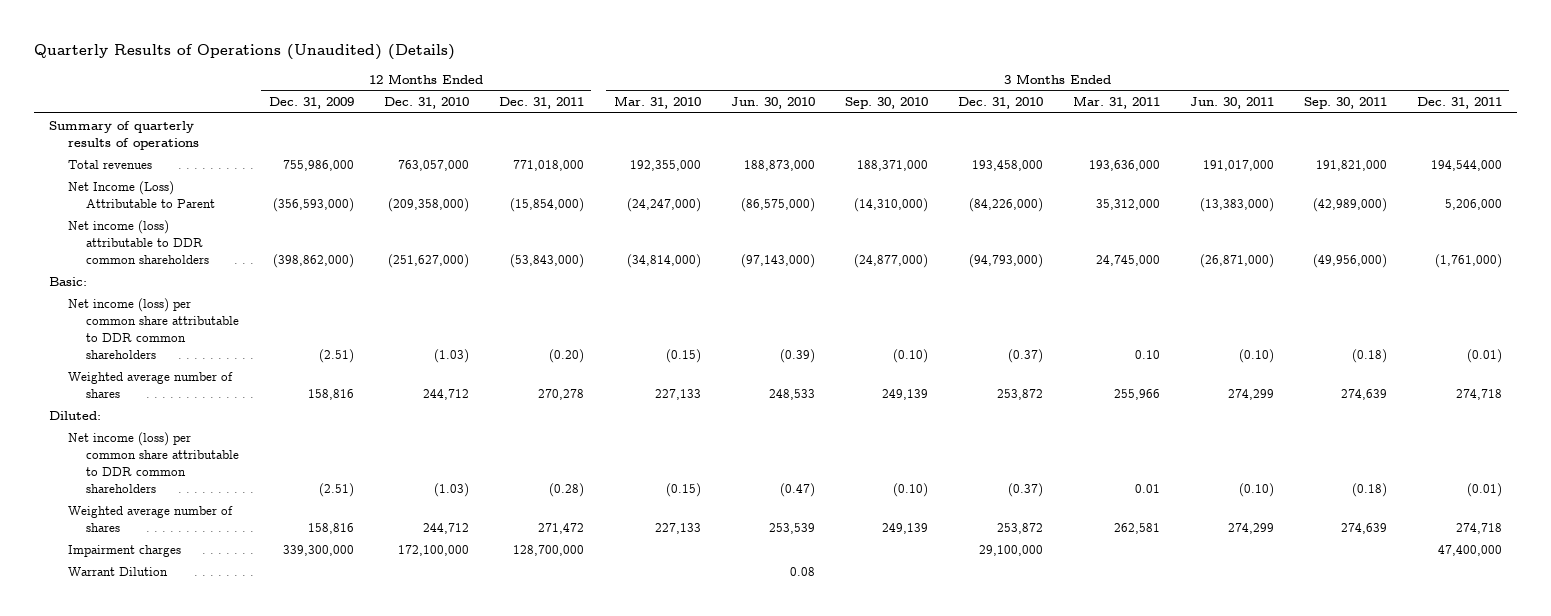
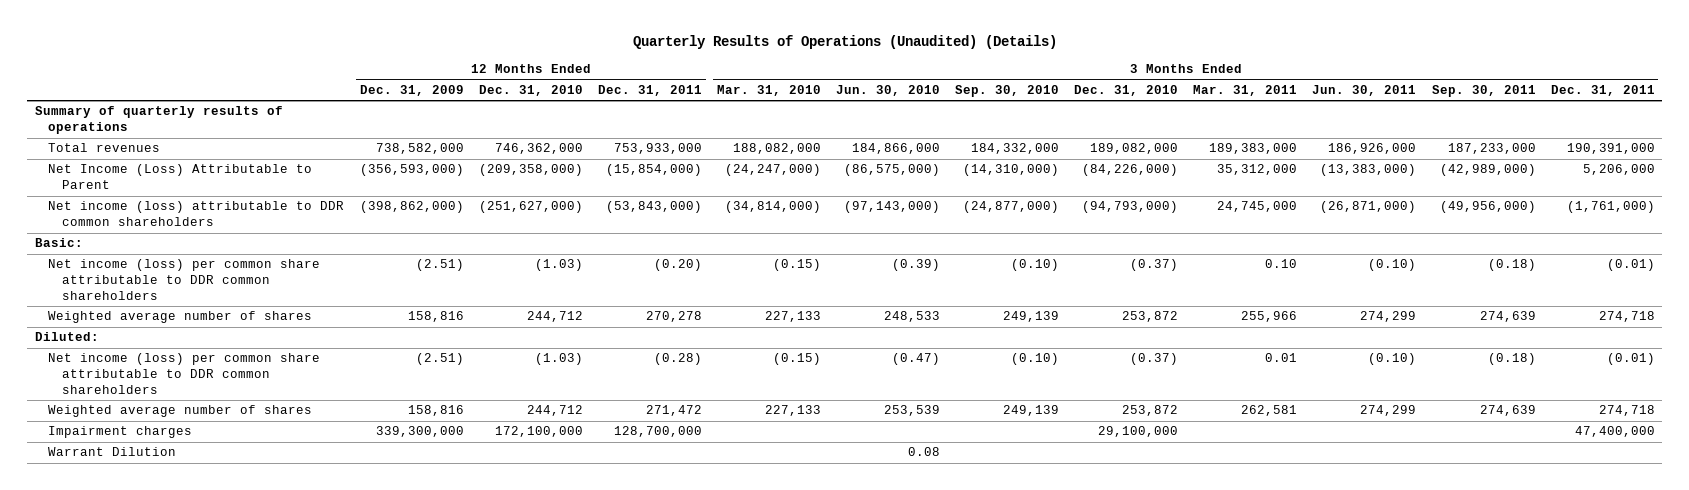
[282,159,354,171] 755,986,000 -> [375,143,464,155] 738,582,000
[397,159,469,171] 763,057,000 -> [494,143,583,155] 746,362,000
[512,159,584,171] 771,018,000 -> [613,143,702,155] 753,933,000
[629,159,701,171] 192,355,000 -> [732,143,821,155] 188,082,000
[743,159,815,171] 188,873,000 -> [851,143,940,155] 184,866,000
[856,159,928,171] 188,371,000 -> [971,143,1060,155] 184,332,000
[971,159,1043,171] 193,458,000 -> [1090,143,1179,155] 189,082,000
[1088,159,1160,171] 193,636,000 -> [1209,143,1298,155] 189,383,000
[1202,159,1274,171] 191,017,000 -> [1328,143,1417,155] 186,926,000
[1315,159,1387,171] 191,821,000 -> [1447,143,1536,155] 187,233,000
[1430,159,1502,171] 194,544,000 -> [1566,143,1655,155] 190,391,000

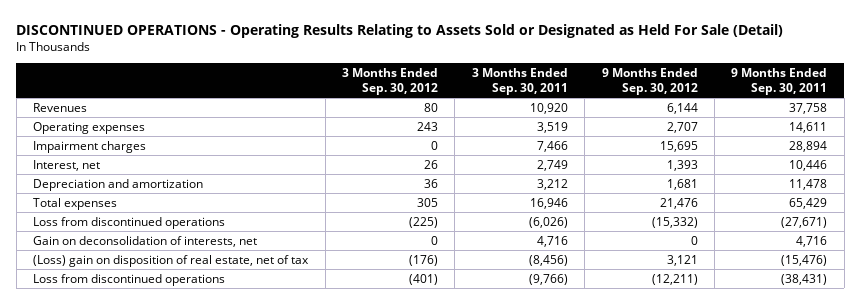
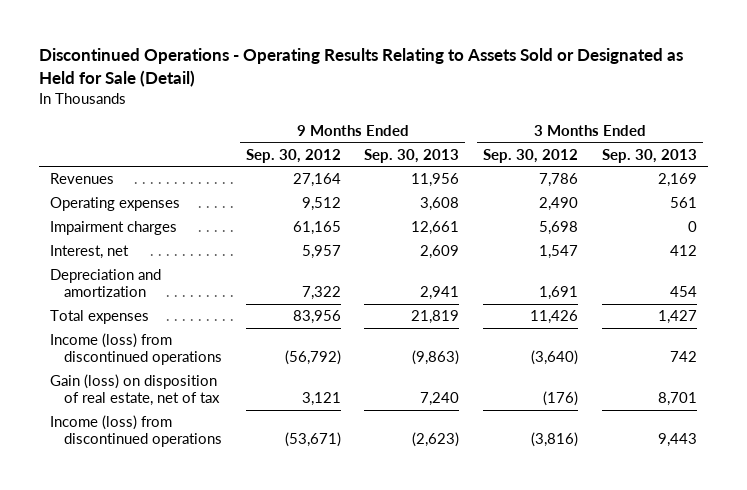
[16,23,784,38] DISCONTINUED OPERATIONS - Operating Results Relating to Assets Sold or Designated as Held For Sale (Detail) -> [38,48,683,88] Discontinued Operations - Operating Results Relating to Assets Sold or Designated as Held for Sale (Detail)
[471,67,568,95] 3 Months Ended Sep. 30, 2011 -> none
[731,67,828,95] 9 Months Ended Sep. 30, 2011 -> none
none -> [364,148,460,163] Sep. 30, 2013
none -> [601,148,697,163] Sep. 30, 2013
[33,235,258,247] Gain on deconsolidation of interests, net -> none
[424,102,439,112] 80 -> [539,173,579,188] 7,786
[666,102,698,114] 6,144 -> [292,173,341,188] 27,164
[417,121,439,131] 243 -> [539,197,579,212] 2,490
[666,121,698,133] 2,707 -> [301,197,341,212] 9,512
[431,140,439,150] 0 -> [539,221,579,236] 5,698
[659,140,698,152] 15,695 -> [292,221,341,236] 61,165
[424,159,439,169] 26 -> [539,245,579,260] 1,547
[666,159,698,171] 1,393 -> [301,245,341,260] 5,957
[424,178,439,188] 36 -> [539,286,579,301] 1,691
[666,178,698,190] 1,681 -> [301,286,341,301] 7,322
[417,197,439,207] 305 -> [530,310,579,325] 11,426
[659,197,698,209] 21,476 -> [292,310,341,325] 83,956
[33,216,226,229] Loss from discontinued operations -> [50,333,223,366] Income (loss) from discontinued operations
[409,216,439,228] (225) -> [531,350,579,366] (3,640)
[651,216,698,228] (15,332) -> [284,350,341,366] (56,792)
[33,254,310,267] (Loss) gain on disposition of real estate, net of tax -> [50,374,221,407] Gain (loss) on disposition of real estate, net of tax
[33,273,226,286] Loss from discontinued operations -> [50,415,223,448] Income (loss) from discontinued operations
[409,273,439,285] (401) -> [531,432,579,448] (3,816)
[651,273,698,285] (12,211) -> [284,432,341,448] (53,671)

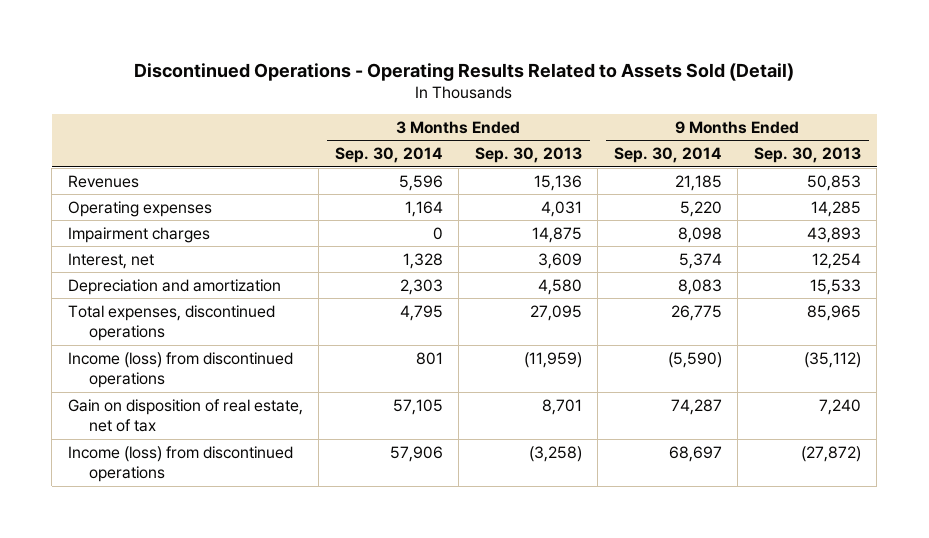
[38,48,683,88] Discontinued Operations - Operating Results Relating to Assets Sold or Designated as Held for Sale (Detail) -> [134,62,795,81] Discontinued Operations - Operating Results Related to Assets Sold (Detail)
[245,148,341,163] Sep. 30, 2012 -> none
[483,148,579,163] Sep. 30, 2012 -> none
none -> [334,147,443,164] Sep. 30, 2014
none -> [613,147,722,164] Sep. 30, 2014
[411,173,460,188] 11,956 -> [806,174,861,191] 50,853
[657,173,697,188] 2,169 -> [533,174,582,191] 15,136
[420,197,460,212] 3,608 -> [810,200,861,217] 14,285
[669,197,697,209] 561 -> [540,200,582,217] 4,031
[411,221,460,236] 12,661 -> [806,226,861,243] 43,893
[687,221,697,233] 0 -> [531,226,582,243] 14,875
[420,245,460,260] 2,609 -> [811,252,861,269] 12,254
[669,245,697,257] 412 -> [537,252,582,269] 3,609
[420,286,460,301] 2,941 -> [809,278,861,295] 15,533
[669,286,697,298] 454 -> [537,278,582,295] 4,580
[50,310,150,325] Total expenses -> [67,304,275,342] Total expenses, discontinued operations
[411,310,460,325] 21,819 -> [806,304,861,321] 85,965
[657,310,697,325] 1,427 -> [529,304,582,321] 27,095
[412,350,460,366] (9,863) -> [803,351,861,368] (35,112)
[669,351,697,363] 742 -> [523,351,582,368] (11,959)
[50,374,221,407] Gain (loss) on disposition of real estate, net of tax -> [67,398,303,433] Gain on disposition of real estate, net of tax
[412,432,460,448] (2,623) -> [800,445,861,462] (27,872)
[657,433,697,448] 9,443 -> [528,445,582,462] (3,258)

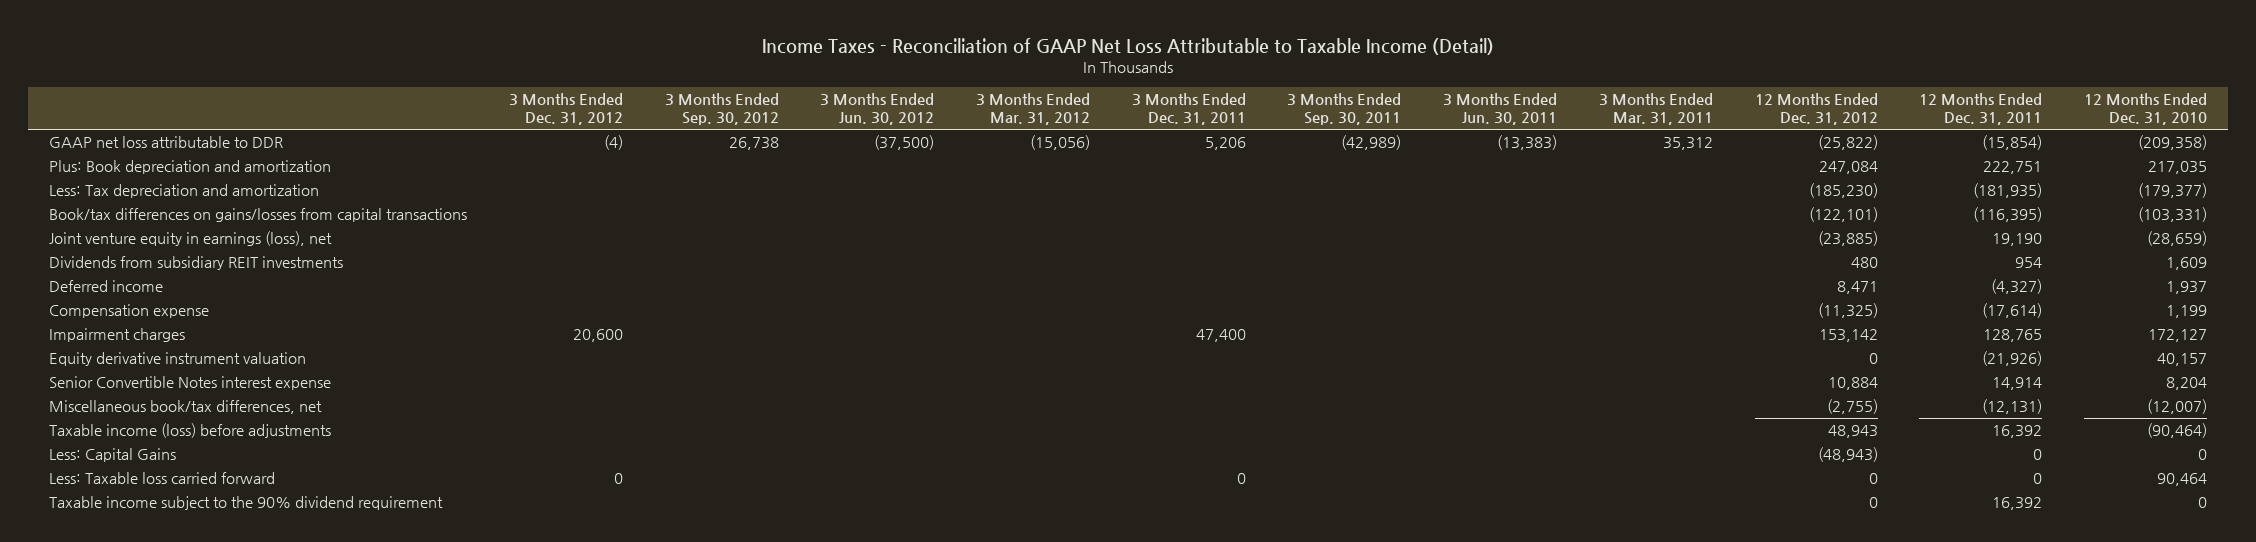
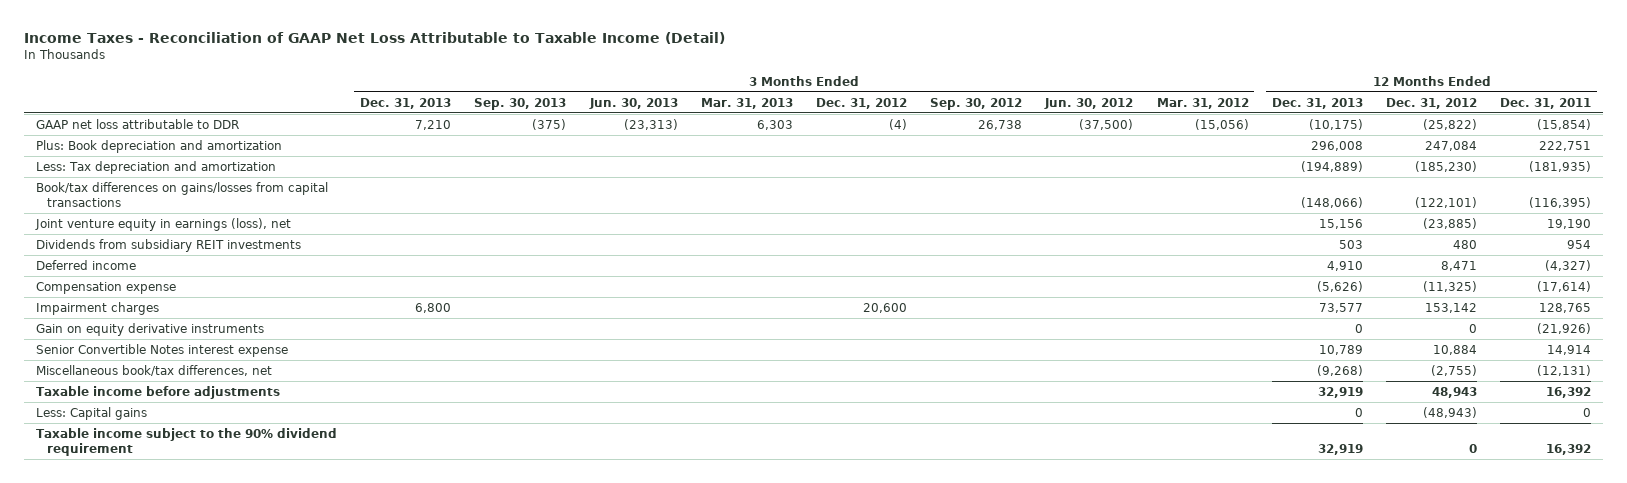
[1131,93,1246,126] 3 Months Ended Dec. 31, 2011 -> none
[1287,93,1402,126] 3 Months Ended Sep. 30, 2011 -> none
[1443,93,1558,126] 3 Months Ended Jun. 30, 2011 -> none
[1598,93,1713,126] 3 Months Ended Mar. 31, 2011 -> none
[2084,93,2208,126] 12 Months Ended Dec. 31, 2010 -> none
none -> [360,97,452,109] Dec. 31, 2013
none -> [474,97,567,110] Sep. 30, 2013
none -> [588,97,678,109] Jun. 30, 2013
none -> [700,97,793,109] Mar. 31, 2013
none -> [1271,97,1363,109] Dec. 31, 2013
[49,352,307,367] Equity derivative instrument valuation -> [35,322,264,336] Gain on equity derivative instruments
[49,472,276,485] Less: Taxable loss carried forward -> none
[49,423,332,439] Taxable income (loss) before adjustments -> [35,385,280,399] Taxable income before adjustments
[49,448,177,463] Less: Capital Gains -> [35,406,147,420] Less: Capital gains

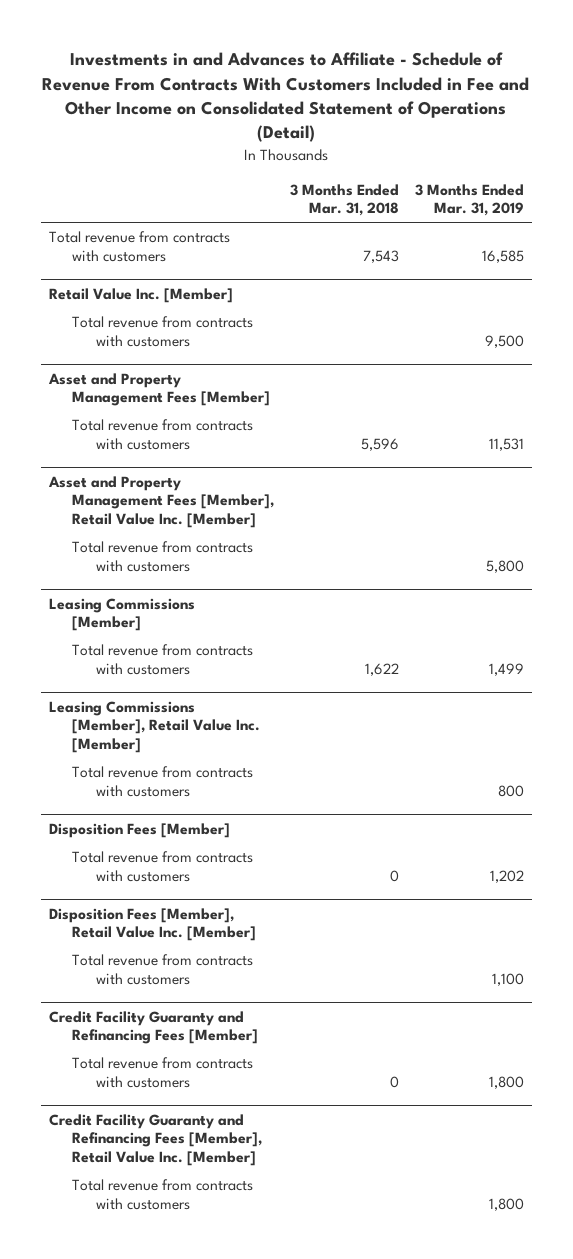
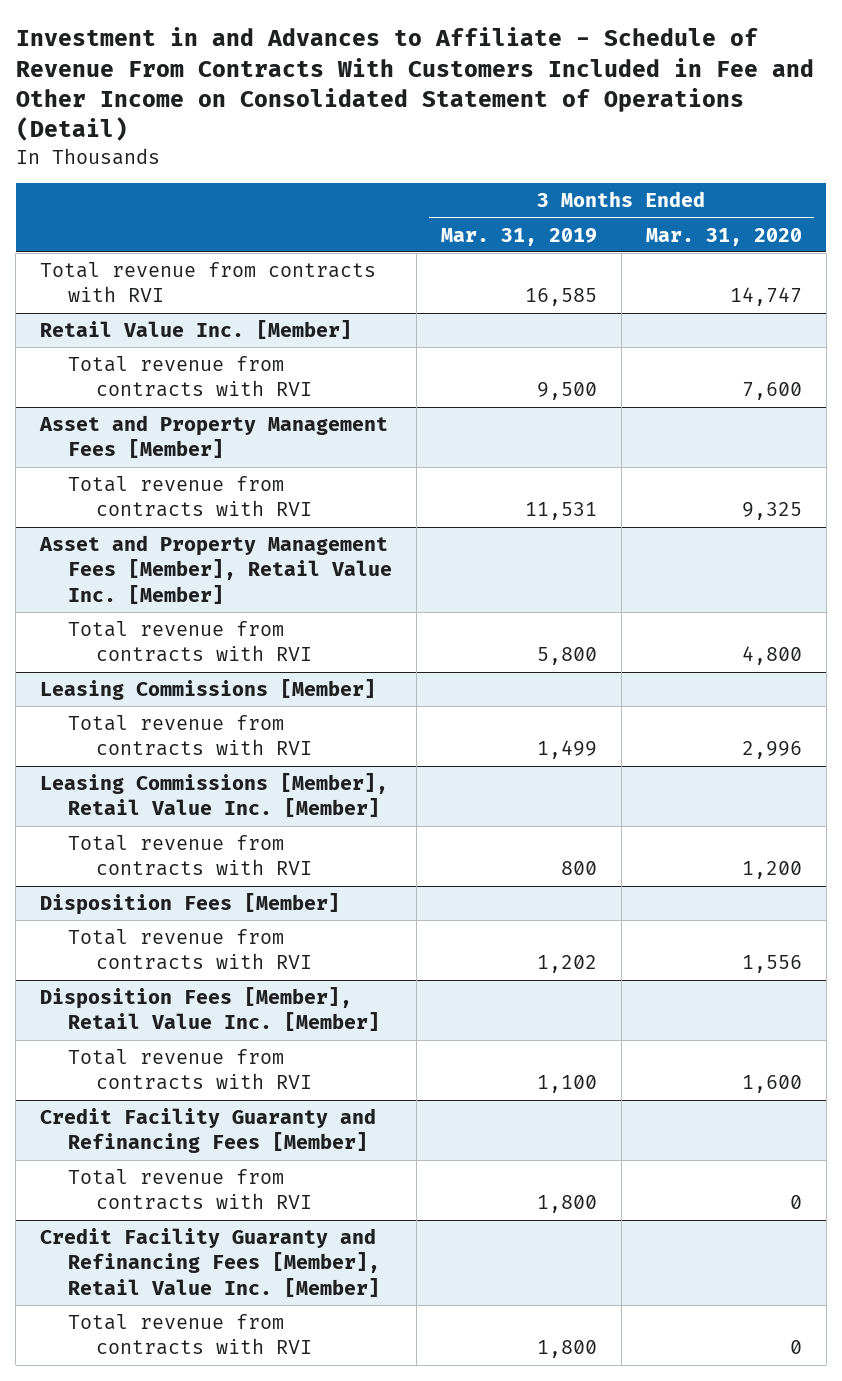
[42,52,530,143] Investments in and Advances to Affiliate - Schedule of Revenue From Contracts With Customers Included in Fee and Other Income on Consolidated Statement of Operations (Detail) -> [15,27,814,142] Investment in and Advances to Affiliate - Schedule of Revenue From Contracts With Customers Included in Fee and Other Income on Consolidated Statement of Operations (Detail)
[290,183,400,217] 3 Months Ended Mar. 31, 2018 -> none
none -> [645,227,802,246] Mar. 31, 2020
[48,231,230,263] Total revenue from contracts with customers -> [40,261,377,303] Total revenue from contracts with RVI
[72,316,254,348] Total revenue from contracts with customers -> [68,355,313,398] Total revenue from contracts with RVI
[72,419,254,451] Total revenue from contracts with customers -> [68,475,313,518] Total revenue from contracts with RVI
[72,541,254,573] Total revenue from contracts with customers -> [68,620,313,663] Total revenue from contracts with RVI
[72,644,254,676] Total revenue from contracts with customers -> [68,714,313,757] Total revenue from contracts with RVI
[72,766,254,798] Total revenue from contracts with customers -> [68,834,313,877] Total revenue from contracts with RVI
[72,851,254,883] Total revenue from contracts with customers -> [68,928,313,971] Total revenue from contracts with RVI
[72,954,254,986] Total revenue from contracts with customers -> [68,1048,313,1091] Total revenue from contracts with RVI
[72,1057,254,1089] Total revenue from contracts with customers -> [68,1168,313,1211] Total revenue from contracts with RVI
[72,1179,254,1211] Total revenue from contracts with customers -> [68,1313,313,1356] Total revenue from contracts with RVI

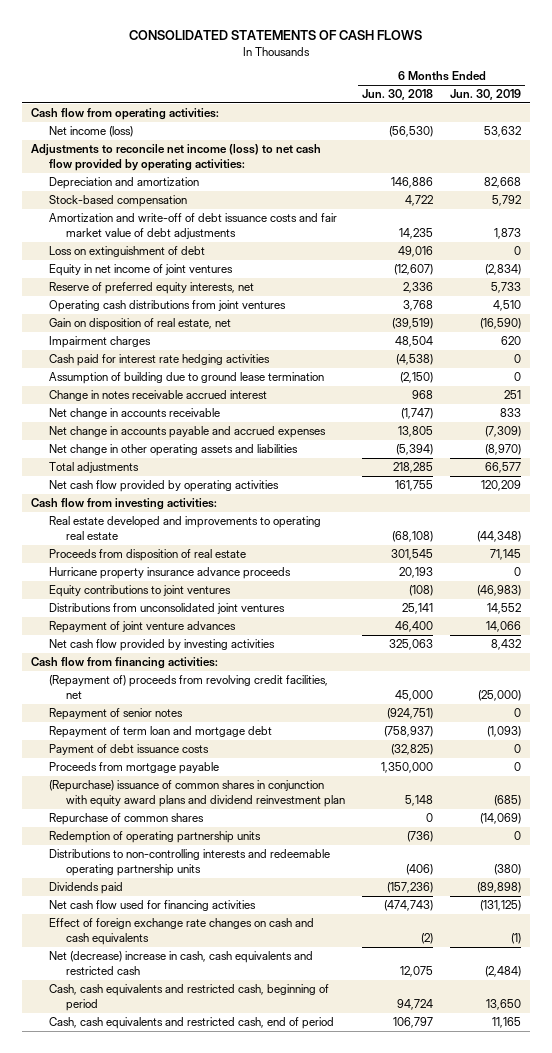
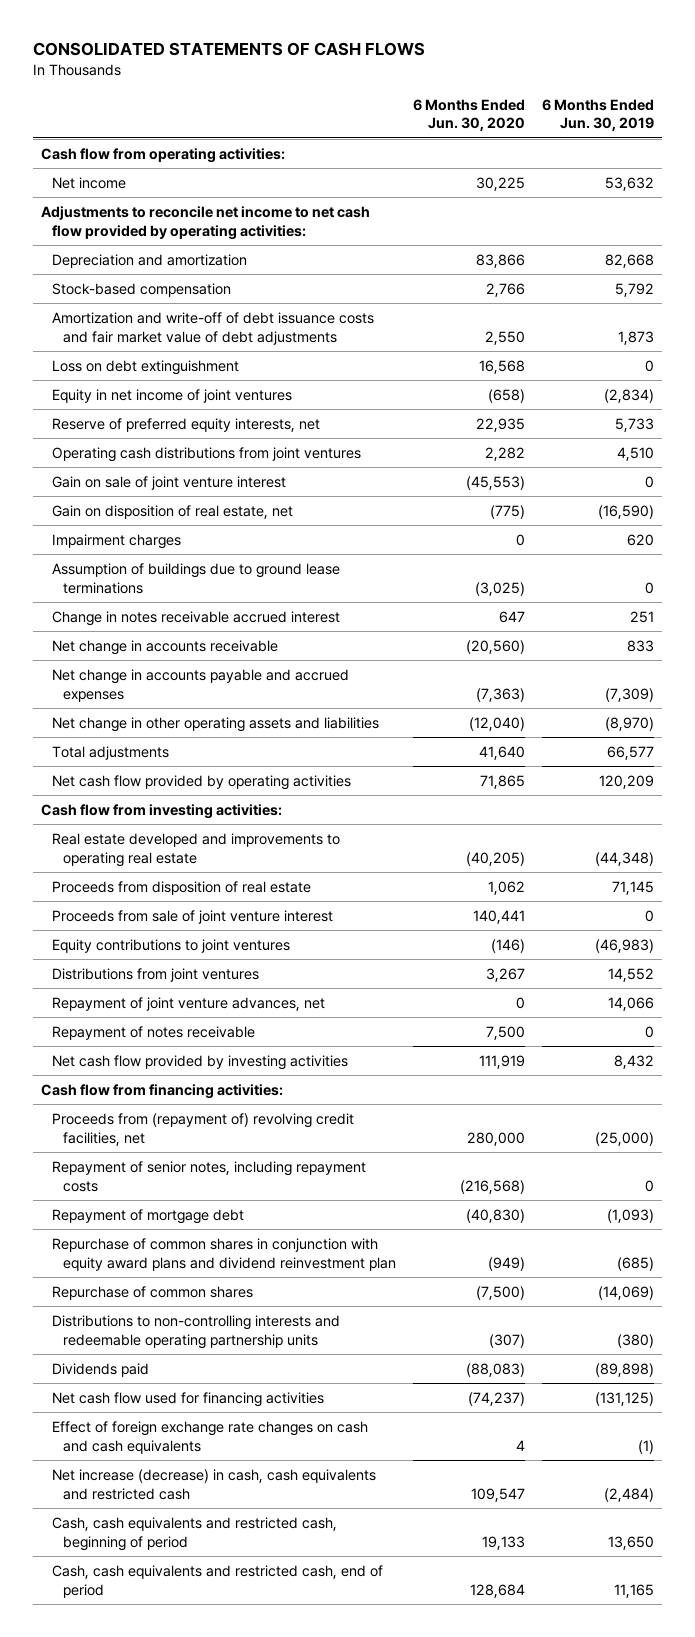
[362,89,434,101] Jun. 30, 2018 -> none
none -> [412,98,525,132] 6 Months Ended Jun. 30, 2020
[48,126,133,138] Net income (loss) -> [52,176,127,189] Net income
[30,144,321,171] Adjustments to reconcile net income (loss) to net cash flow provided by operating activities: -> [41,205,371,240] Adjustments to reconcile net income to net cash flow provided by operating activities:
[48,246,205,258] Loss on extinguishment of debt -> [52,359,240,375] Loss on debt extinguishment
none -> [52,475,287,490] Gain on sale of joint venture interest
[48,354,270,367] Cash paid for interest rate hedging activities -> none
[48,372,324,385] Assumption of building due to ground lease termination -> [52,562,341,594] Assumption of buildings due to ground lease terminations
[48,567,291,580] Hurricane property insurance advance proceeds -> none
none -> [52,909,334,924] Proceeds from sale of joint venture interest
[48,603,285,615] Distributions from unconsolidated joint ventures -> [52,967,260,982] Distributions from joint ventures
[48,621,236,634] Repayment of joint venture advances -> [52,996,326,1011] Repayment of joint venture advances, net
none -> [52,1025,256,1040] Repayment of notes receivable
[48,744,209,756] Payment of debt issuance costs -> none
[48,762,219,775] Proceeds from mortgage payable -> none
[48,675,328,699] (Repayment of) proceeds from revolving credit facilities, net -> [52,1112,355,1146] Proceeds from (repayment of) revolving credit facilities, net
[48,708,183,721] Repayment of senior notes -> [52,1160,367,1192] Repayment of senior notes, including repayment costs
[48,726,272,739] Repayment of term loan and mortgage debt -> [52,1208,245,1224] Repayment of mortgage debt
[48,780,346,807] (Repurchase) issuance of common shares in conjunction with equity award plans and dividend reinvestment plan -> [52,1237,397,1271] Repurchase of common shares in conjunction with equity award plans and dividend reinvestment plan
[48,831,261,844] Redemption of operating partnership units -> none
[48,951,313,975] Net (decrease) increase in cash, cash equivalents and restricted cash -> [52,1468,377,1500] Net increase (decrease) in cash, cash equivalents and restricted cash

